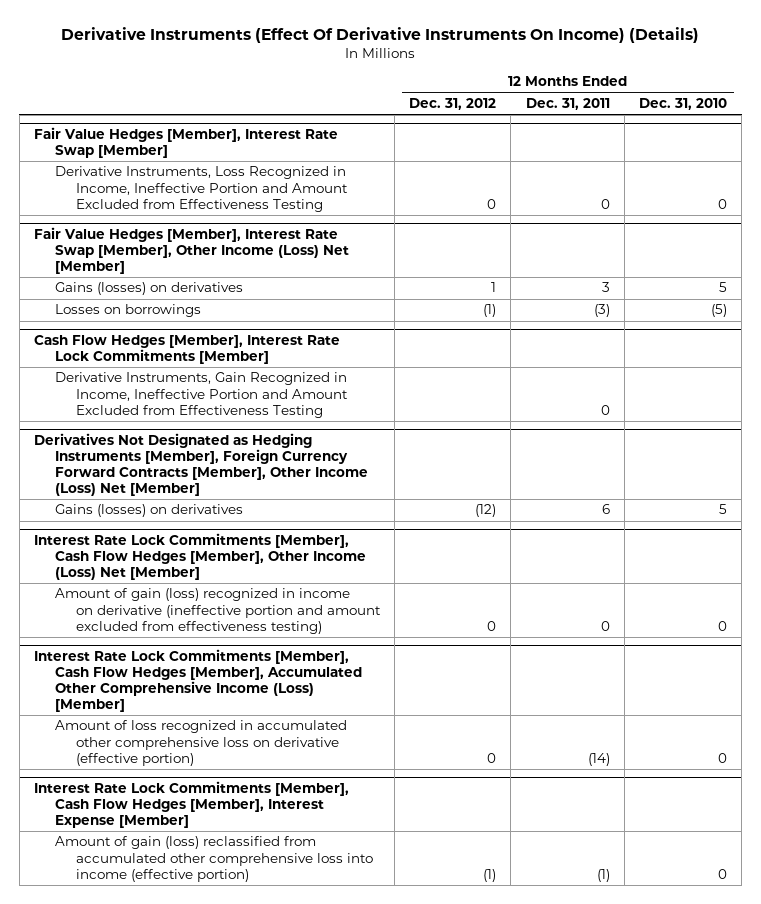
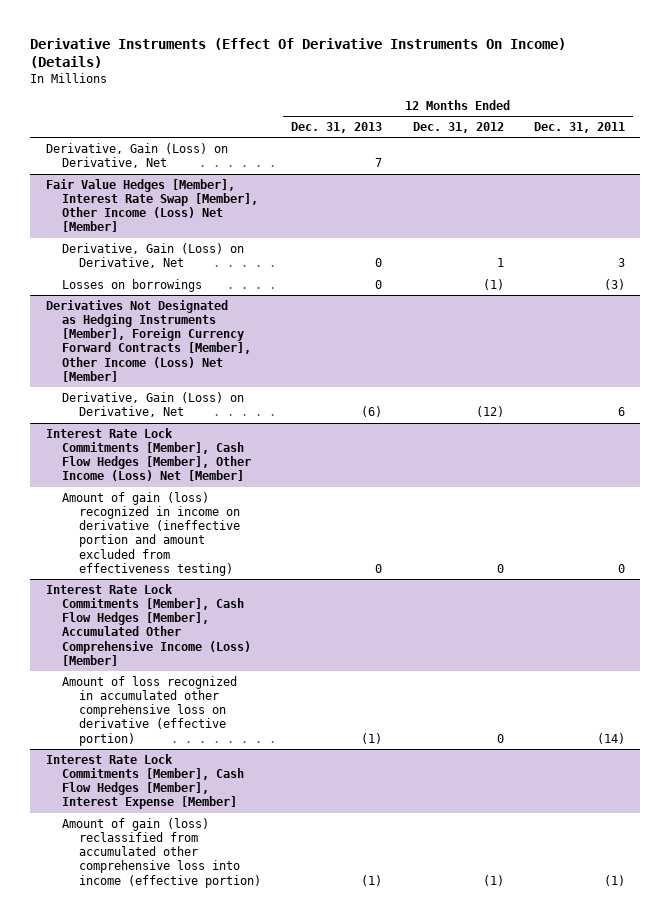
[639,98,728,111] Dec. 31, 2010 -> none
none -> [291,121,383,133] Dec. 31, 2013
[33,126,338,158] Fair Value Hedges [Member], Interest Rate Swap [Member] -> none
[54,166,348,212] Derivative Instruments, Loss Recognized in Income, Ineffective Portion and Amount Excluded from Effectiveness Testing -> none
none -> [45,142,228,169] Derivative, Gain (Loss) on Derivative, Net
[54,282,243,296] Gains (losses) on derivatives -> [62,242,245,269] Derivative, Gain (Loss) on Derivative, Net
[33,334,340,364] Cash Flow Hedges [Member], Interest Rate Lock Commitments [Member] -> none
[54,372,348,418] Derivative Instruments, Gain Recognized in Income, Ineffective Portion and Amount Excluded from Effectiveness Testing -> none
[54,504,243,518] Gains (losses) on derivatives -> [62,391,245,418] Derivative, Gain (Loss) on Derivative, Net

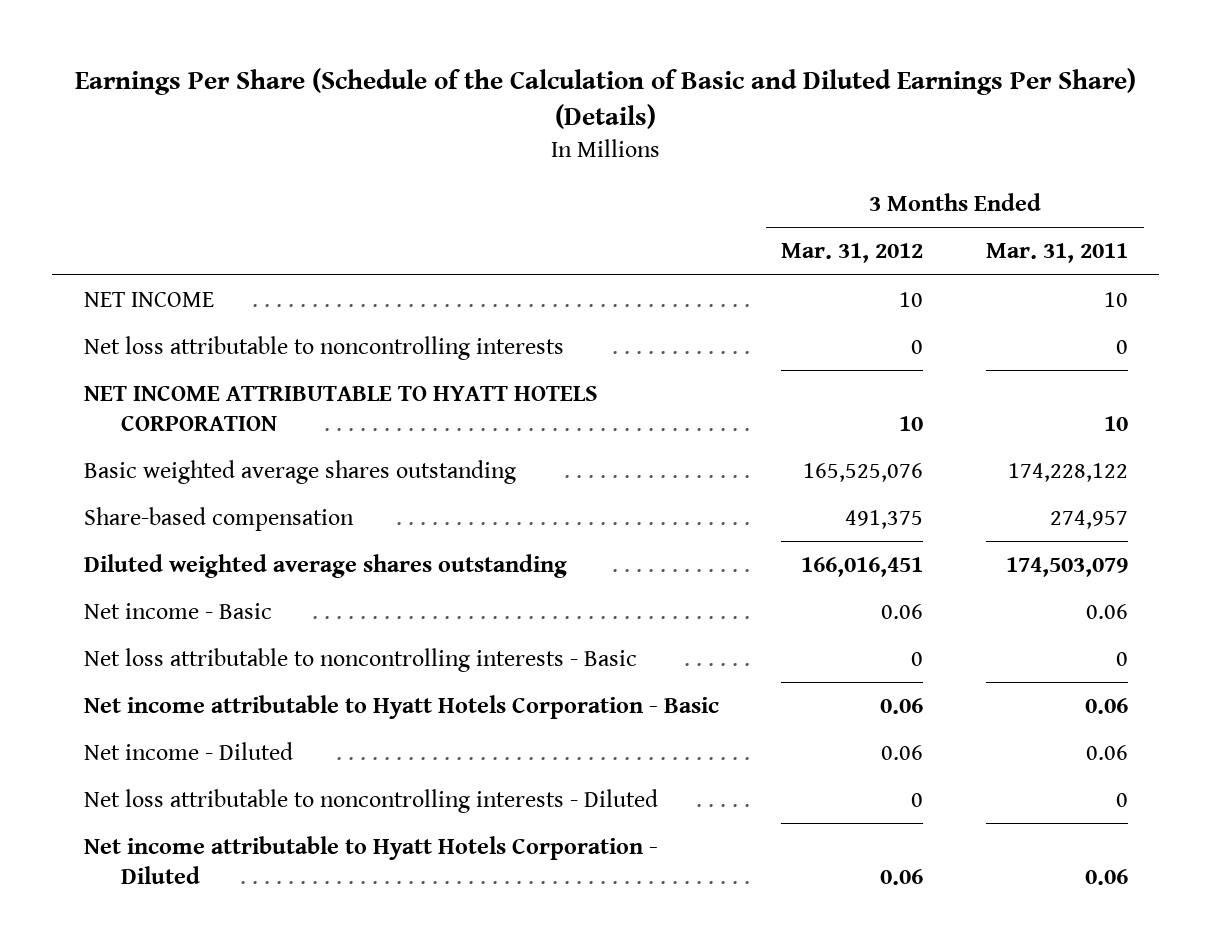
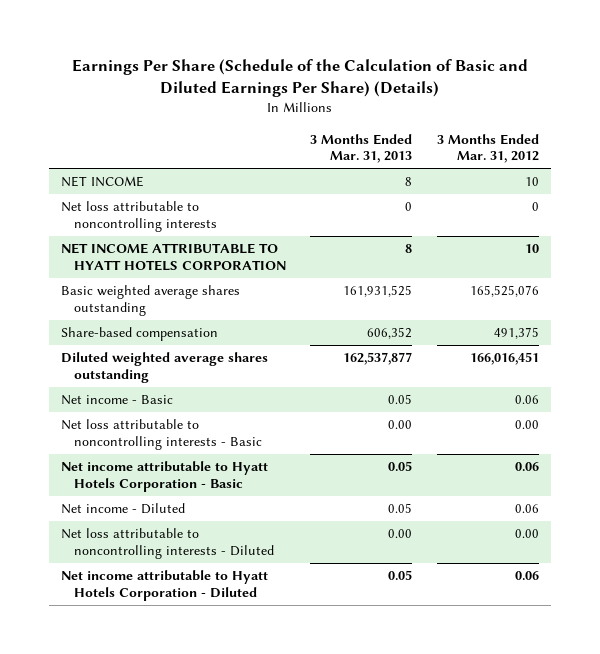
[985,243,1128,264] Mar. 31, 2011 -> none
none -> [310,133,413,164] 3 Months Ended Mar. 31, 2013
[911,651,924,666] 0 -> [515,420,540,430] 0.00
[911,792,924,807] 0 -> [515,529,540,539] 0.00

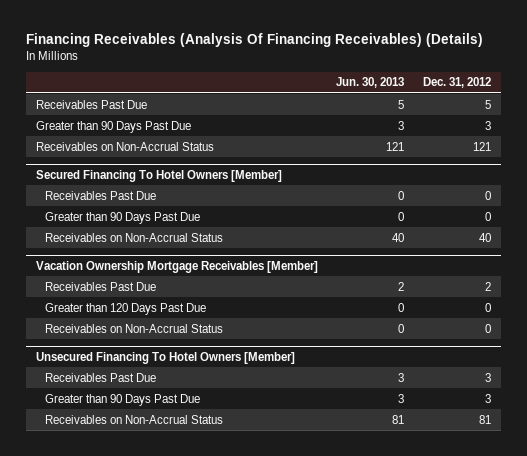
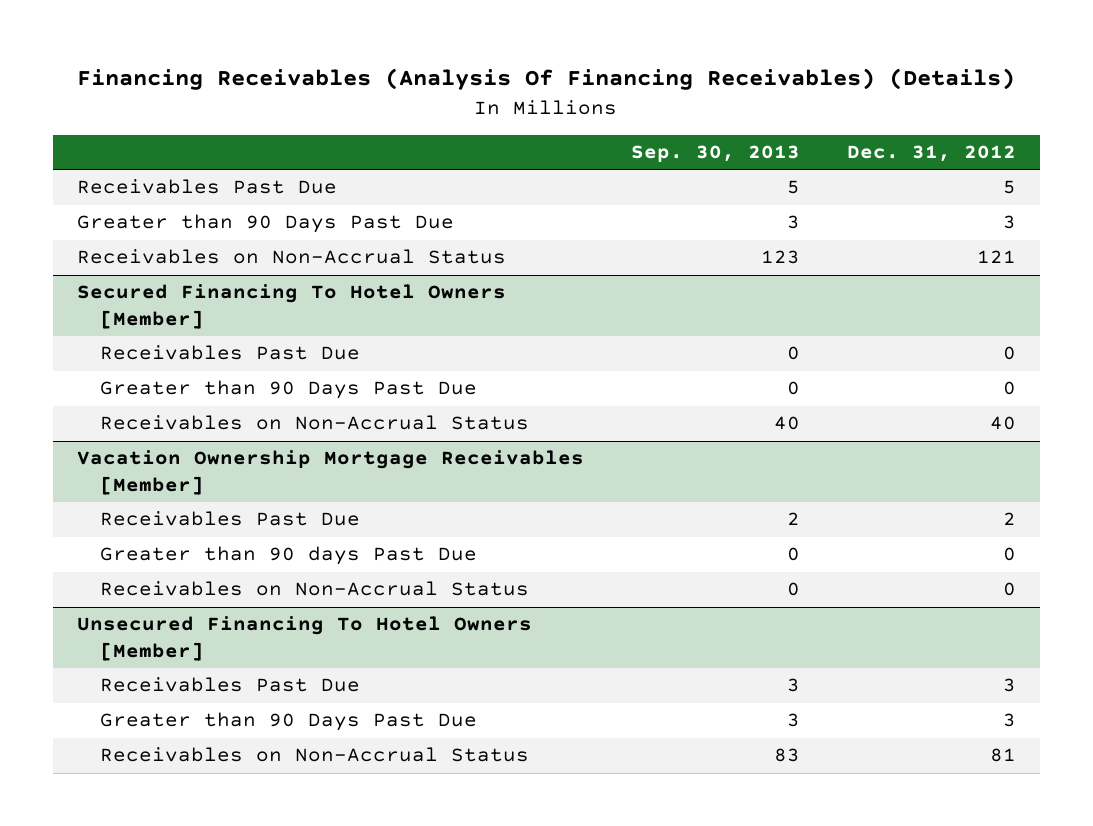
[336,77,405,89] Jun. 30, 2013 -> none
none -> [630,145,800,163] Sep. 30, 2013
[45,302,207,315] Greater than 120 Days Past Due -> [100,546,478,566] Greater than 90 days Past Due

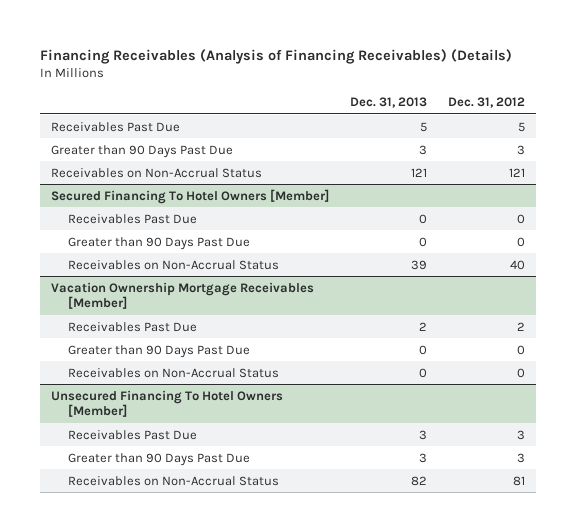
[77,68,1016,91] Financing Receivables (Analysis Of Financing Receivables) (Details) -> [40,49,513,65] Financing Receivables (Analysis of Financing Receivables) (Details)
[630,145,800,163] Sep. 30, 2013 -> none
none -> [350,96,428,108] Dec. 31, 2013
[100,546,478,566] Greater than 90 days Past Due -> [67,344,250,358] Greater than 90 Days Past Due

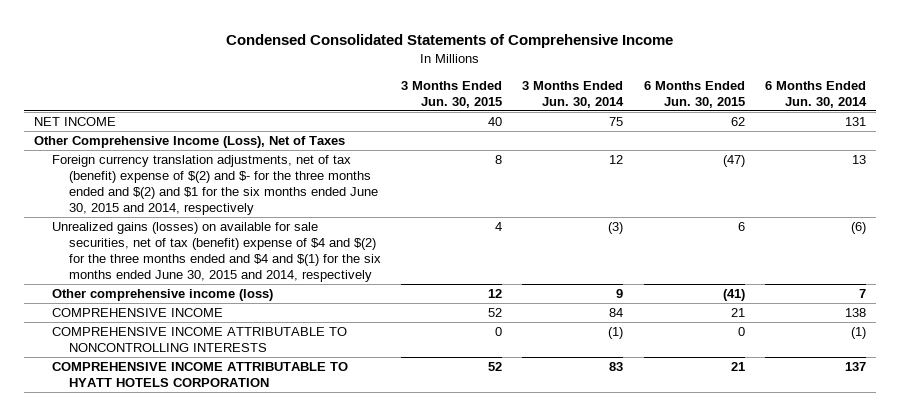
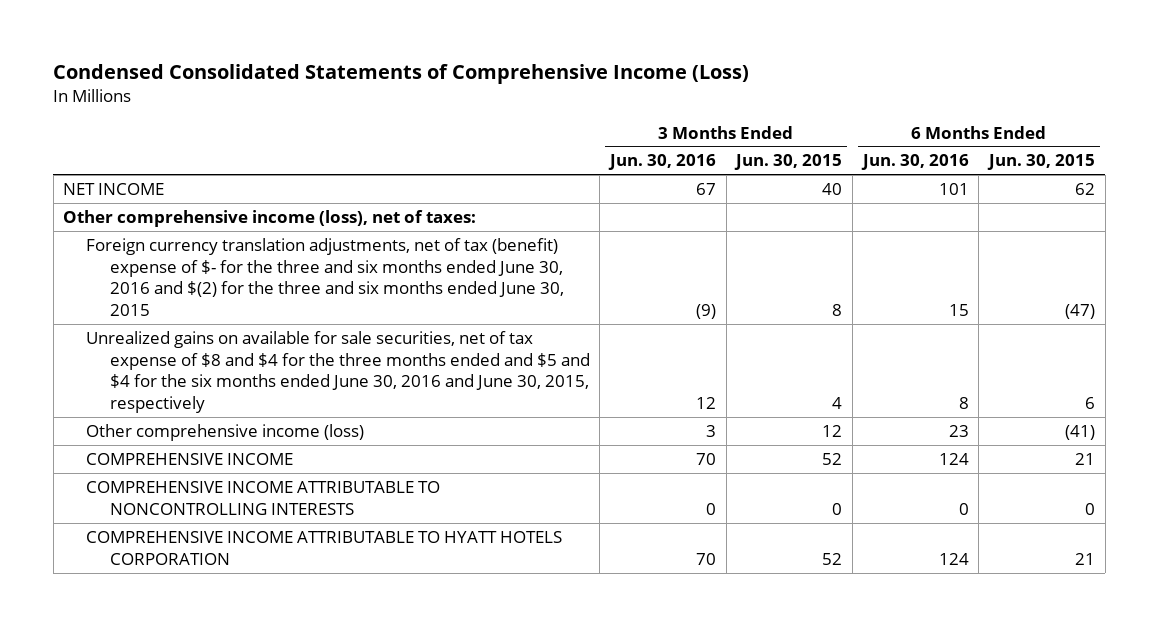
[226,33,674,48] Condensed Consolidated Statements of Comprehensive Income -> [53,64,750,85] Condensed Consolidated Statements of Comprehensive Income (Loss)
[522,81,625,108] 3 Months Ended Jun. 30, 2014 -> none
[765,81,868,108] 6 Months Ended Jun. 30, 2014 -> none
none -> [607,154,716,171] Jun. 30, 2016
none -> [860,154,969,171] Jun. 30, 2016
[34,136,346,149] Other Comprehensive Income (Loss), Net of Taxes -> [63,209,477,227] Other comprehensive income (loss), net of taxes:
[51,155,378,215] Foreign currency translation adjustments, net of tax (benefit) expense of $(2) and $- for the three months ended and $(2) and $1 for the six months ended June 30, 2015 and 2014, respectively -> [86,237,564,317] Foreign currency translation adjustments, net of tax (benefit) expense of $- for the three and six months ended June 30, 2016 and $(2) for the three and six months ended June 30, 2015
[51,222,381,282] Unrealized gains (losses) on available for sale securities, net of tax (benefit) expense of $4 and $(2) for the three months ended and $4 and $(1) for the six months ended June 30, 2015 and 2014, respectively -> [86,330,590,414] Unrealized gains on available for sale securities, net of tax expense of $8 and $4 for the three months ended and $5 and $4 for the six months ended June 30, 2016 and June 30, 2015, respectively

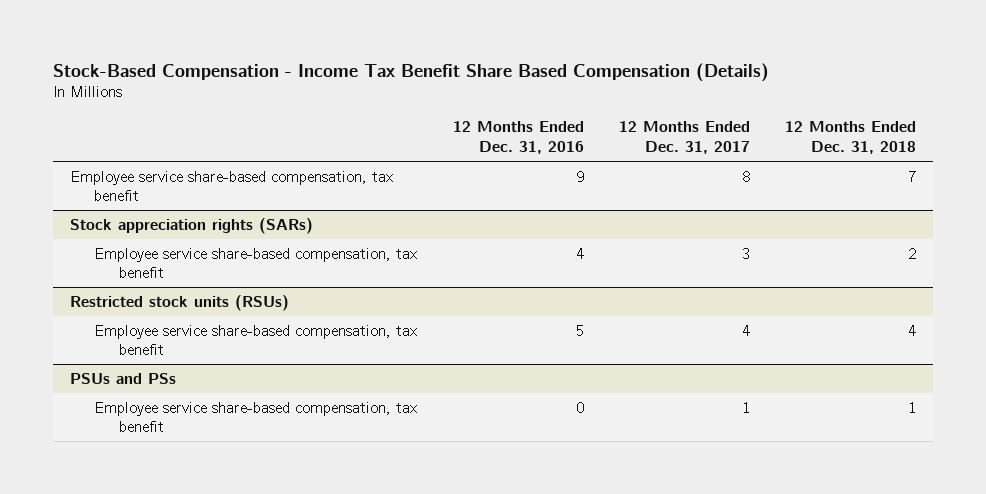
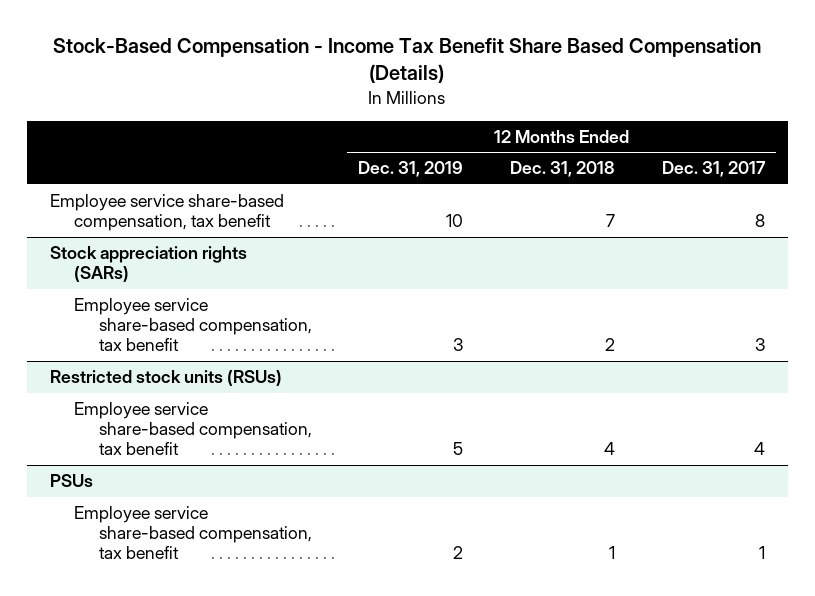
[452,121,584,154] 12 Months Ended Dec. 31, 2016 -> none
none -> [358,161,464,178] Dec. 31, 2019
[70,372,177,384] PSUs and PSs -> [49,474,93,488] PSUs

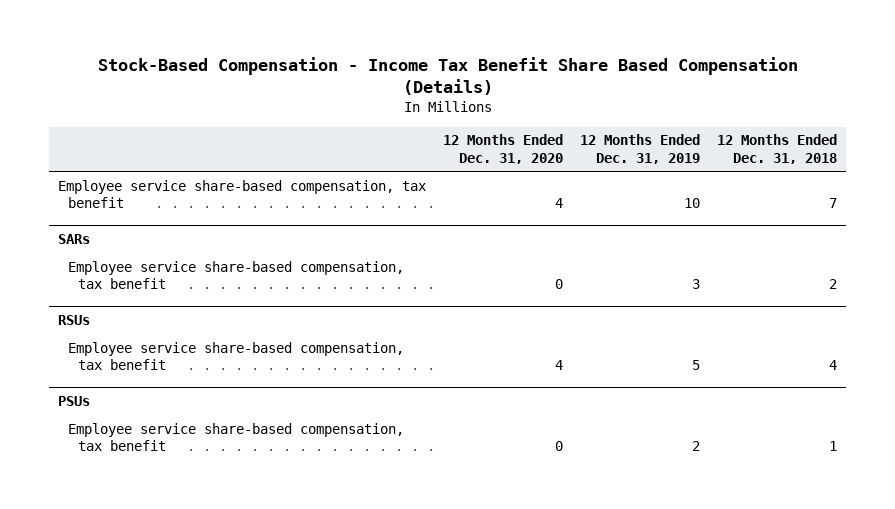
[661,161,766,178] Dec. 31, 2017 -> none
none -> [443,134,564,164] 12 Months Ended Dec. 31, 2020
[49,246,247,283] Stock appreciation rights (SARs) -> [57,234,90,245] SARs
[49,370,282,387] Restricted stock units (RSUs) -> [57,315,90,326] RSUs

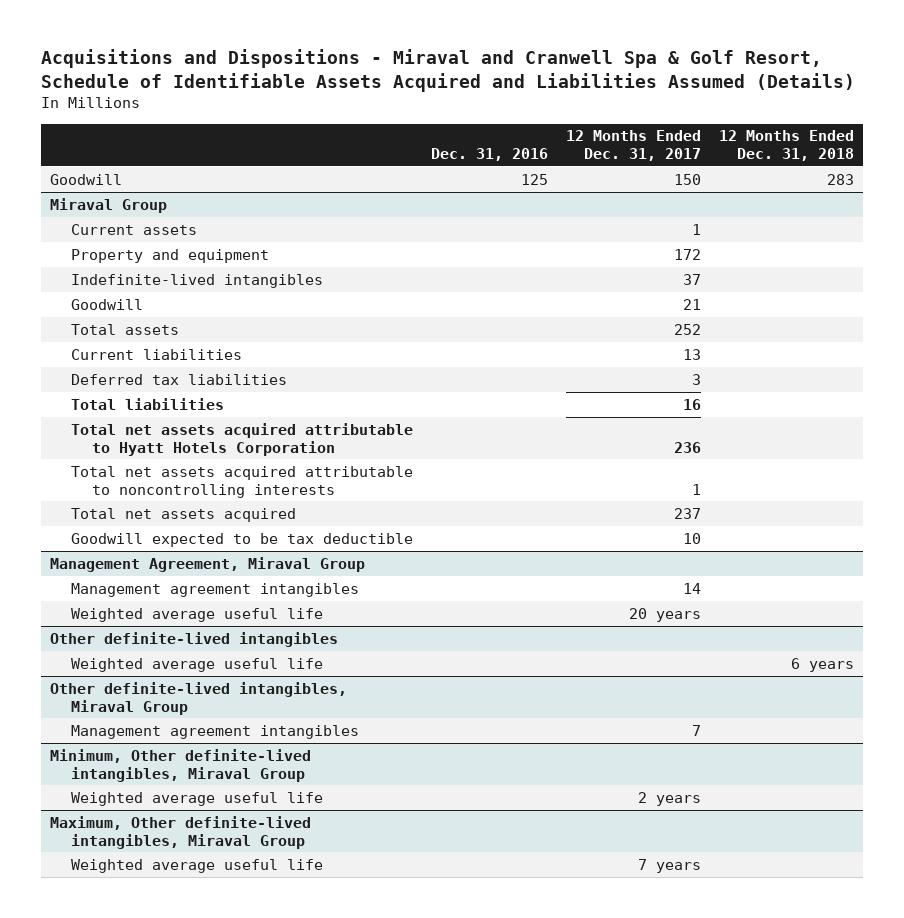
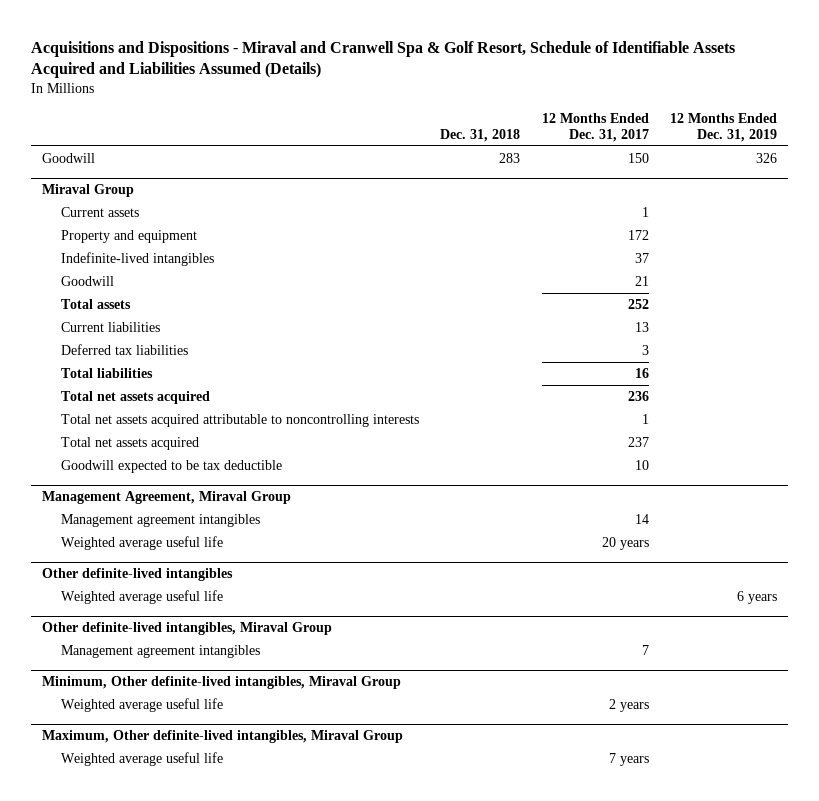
[430,148,548,162] Dec. 31, 2016 -> none
[718,130,854,162] 12 Months Ended Dec. 31, 2018 -> none
none -> [440,129,521,143] Dec. 31, 2018
none -> [670,112,778,143] 12 Months Ended Dec. 31, 2019
[71,422,414,456] Total net assets acquired attributable to Hyatt Hotels Corporation -> [61,390,211,404] Total net assets acquired

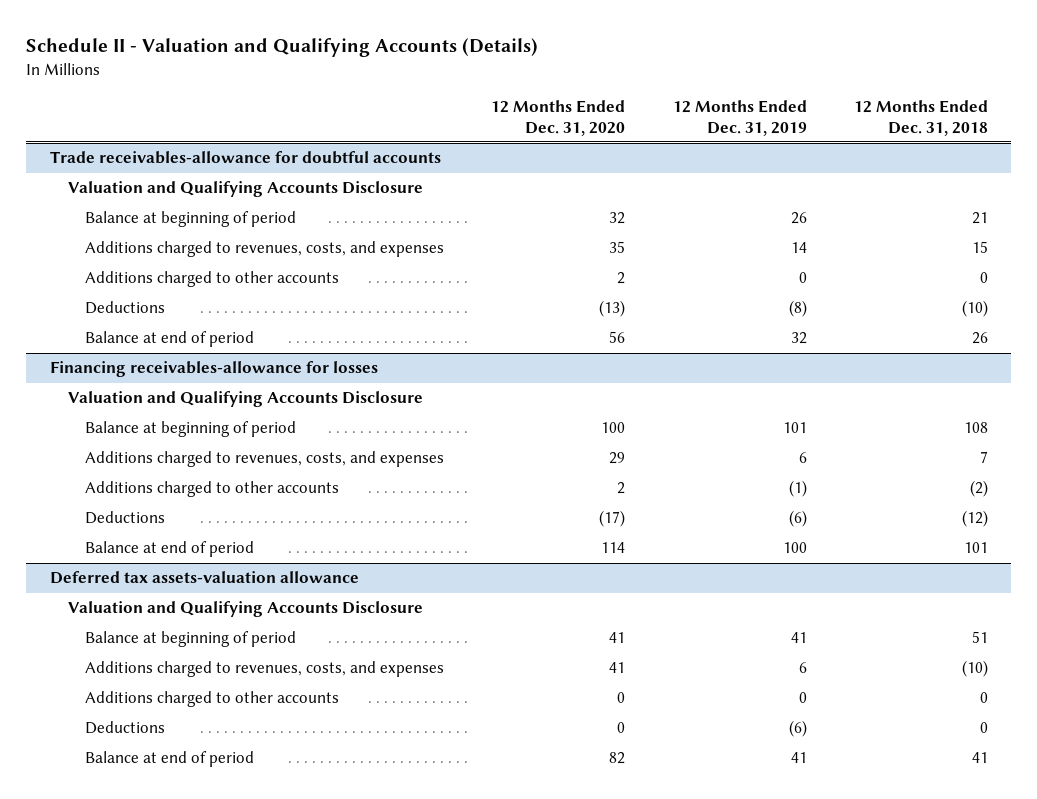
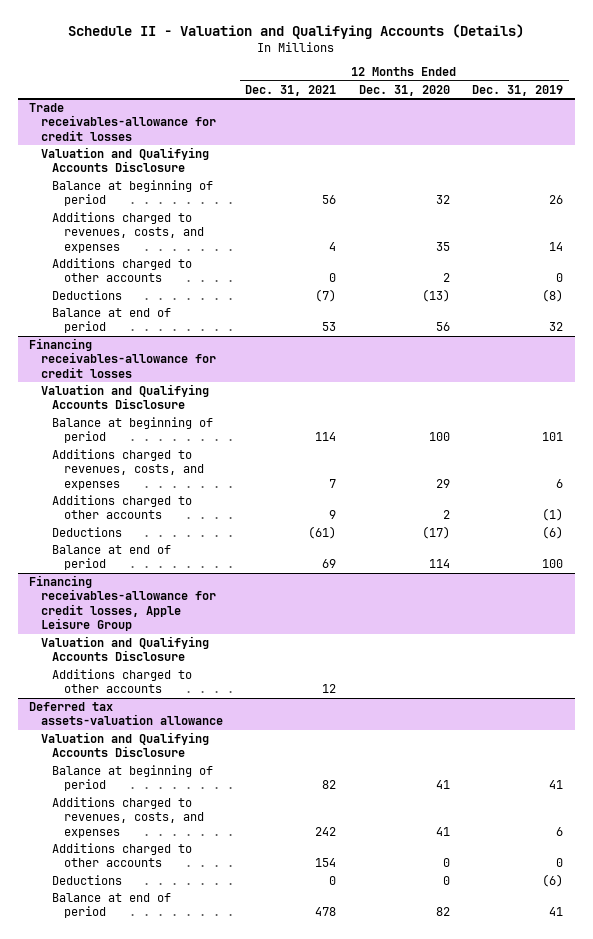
[853,100,988,136] 12 Months Ended Dec. 31, 2018 -> none
none -> [245,84,337,96] Dec. 31, 2021
[49,151,441,165] Trade receivables-allowance for doubtful accounts -> [29,102,216,141] Trade receivables-allowance for credit losses
[49,361,378,378] Financing receivables-allowance for losses -> [29,337,216,378] Financing receivables-allowance for credit losses
none -> [29,574,216,632] Financing receivables-allowance for credit losses, Apple Leisure Group
none -> [40,635,209,662] Valuation and Qualifying Accounts Disclosure
none -> [52,668,193,694] Additions charged to other accounts

